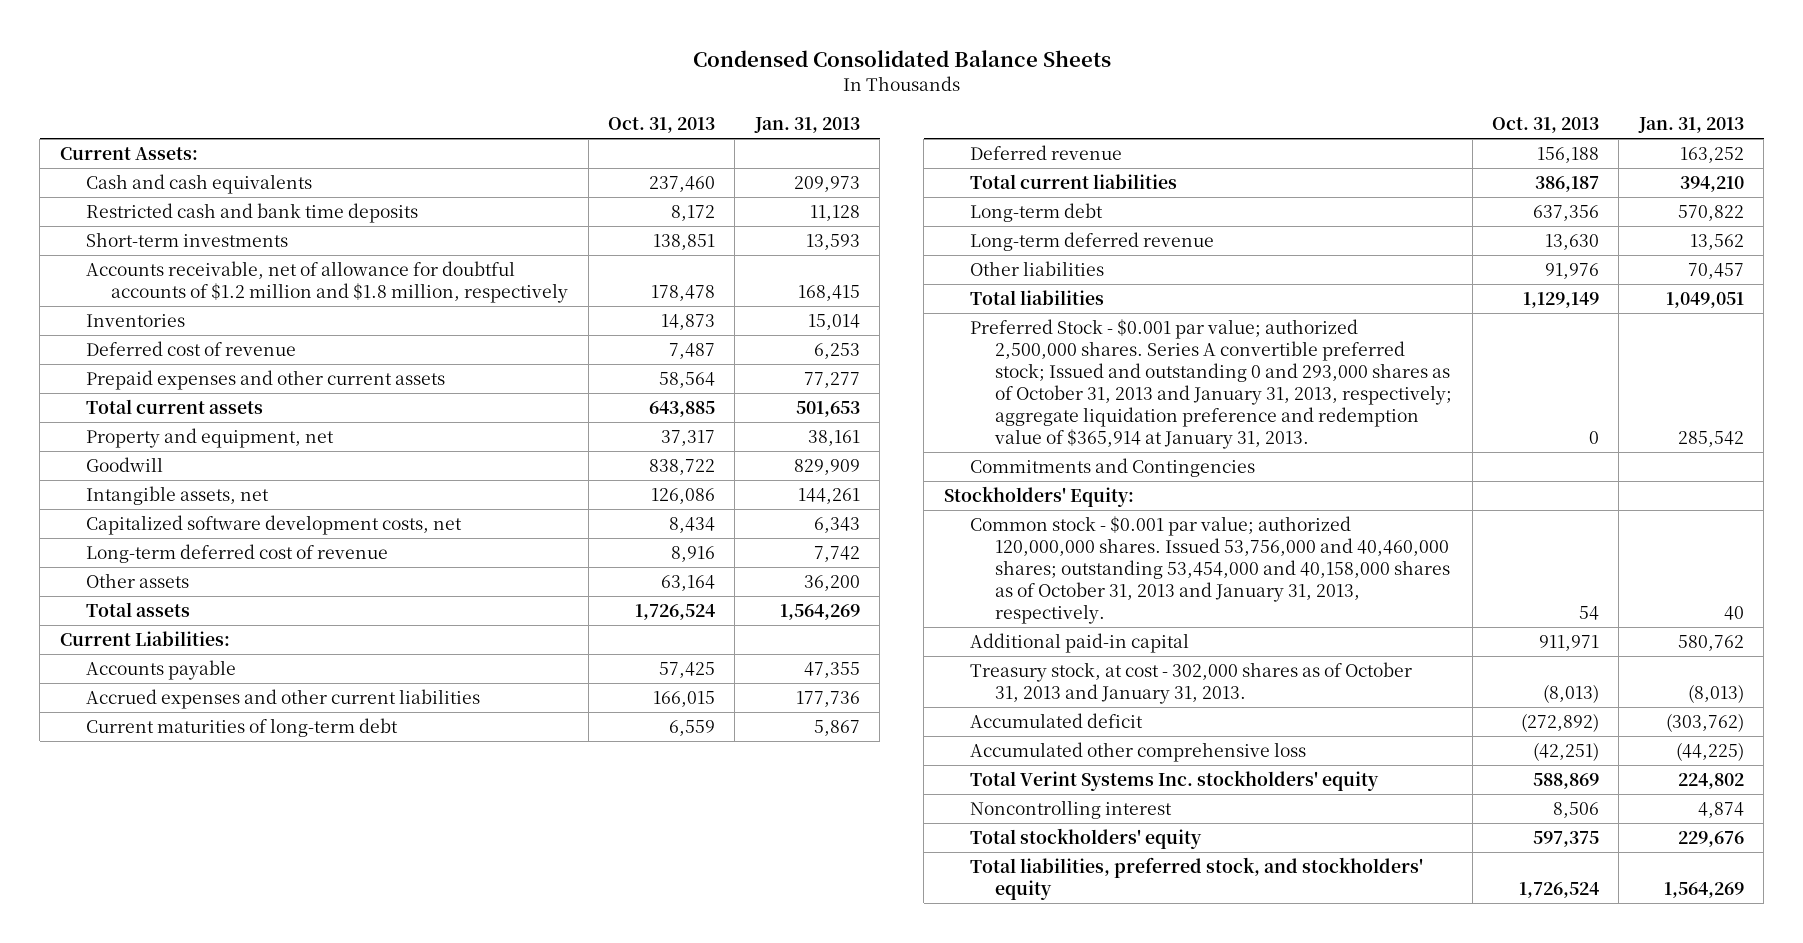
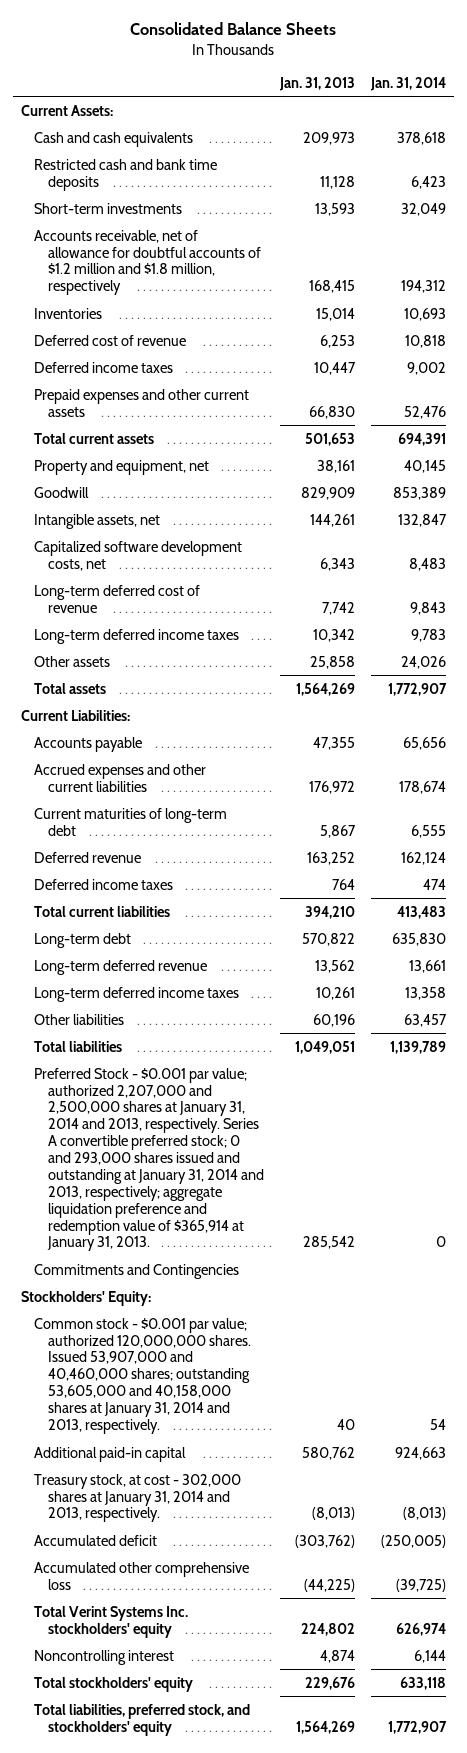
[692,50,1111,68] Condensed Consolidated Balance Sheets -> [130,22,337,36] Consolidated Balance Sheets
[608,117,716,134] Oct. 31, 2013 -> none
none -> [369,76,446,91] Jan. 31, 2014
none -> [34,361,174,373] Deferred income taxes
[803,372,860,389] 77,277 -> [308,405,355,419] 66,830
none -> [34,628,240,644] Long-term deferred income taxes
[803,575,860,592] 36,200 -> [309,655,355,669] 25,858
[795,691,860,708] 177,736 -> [308,780,355,794] 176,972
none -> [34,878,174,890] Deferred income taxes
none -> [34,986,240,1002] Long-term deferred income taxes
[1687,263,1744,280] 70,457 -> [312,1013,355,1027] 60,196
[969,319,1453,449] Preferred Stock - $0.001 par value; authorized 2,500,000 shares. Series A convertible preferred stock; Issued and outstanding 0 and 293,000 shares as of October 31, 2013 and January 31, 2013, respectively; aggregate liquidation preference and redemption value of $365,914 at January 31, 2013. -> [34,1067,264,1252] Preferred Stock - $0.001 par value; authorized 2,207,000 and 2,500,000 shares at January 31, 2014 and 2013, respectively. Series A convertible preferred stock; 0 and 293,000 shares issued and outstanding at January 31, 2014 and 2013, respectively; aggregate liquidation preference and redemption value of $365,914 at January 31, 2013.
[969,516,1451,624] Common stock - $0.001 par value; authorized 120,000,000 shares. Issued 53,756,000 and 40,460,000 shares; outstanding 53,454,000 and 40,158,000 shares as of October 31, 2013 and January 31, 2013, respectively. -> [34,1317,251,1434] Common stock - $0.001 par value; authorized 120,000,000 shares. Issued 53,907,000 and 40,460,000 shares; outstanding 53,605,000 and 40,158,000 shares at January 31, 2014 and 2013, respectively.
[969,662,1412,705] Treasury stock, at cost - 302,000 shares as of October 31, 2013 and January 31, 2013. -> [34,1473,242,1523] Treasury stock, at cost - 302,000 shares at January 31, 2014 and 2013, respectively.

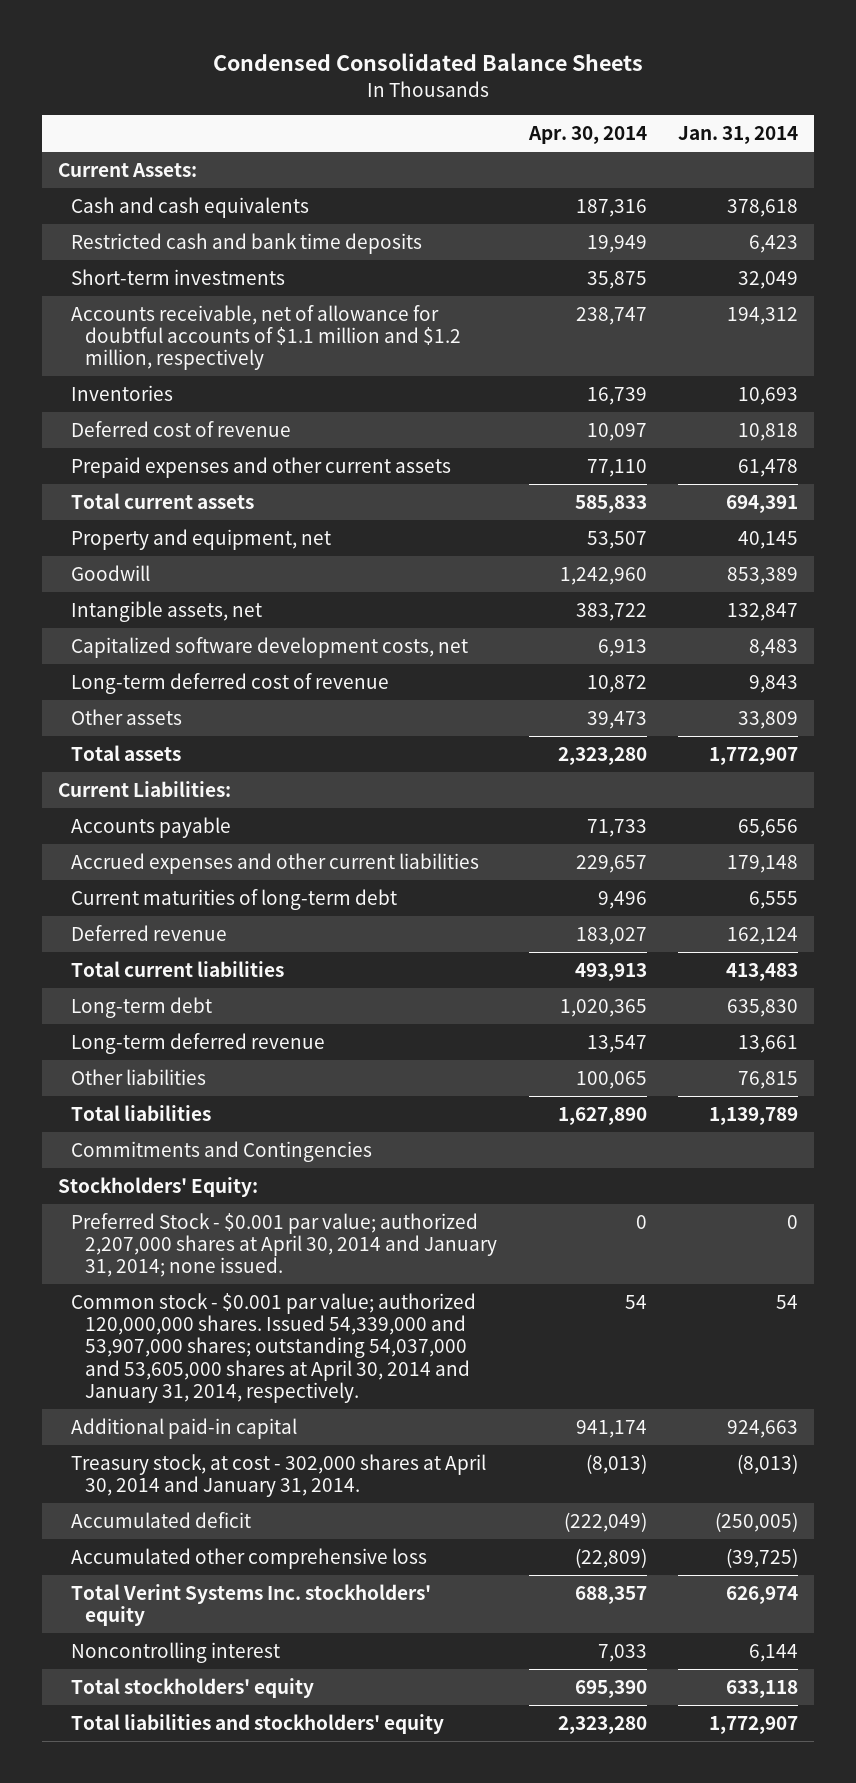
[130,22,337,36] Consolidated Balance Sheets -> [212,53,643,72] Condensed Consolidated Balance Sheets
[278,76,355,91] Jan. 31, 2013 -> none
none -> [527,126,647,145] Apr. 30, 2014
[34,229,261,296] Accounts receivable, net of allowance for doubtful accounts of $1.2 million and $1.8 million, respectively -> [71,304,461,371] Accounts receivable, net of allowance for doubtful accounts of $1.1 million and $1.2 million, respectively
[34,361,174,373] Deferred income taxes -> none
[403,405,446,419] 52,476 -> [738,458,799,477] 61,478
[34,628,240,644] Long-term deferred income taxes -> none
[400,655,446,669] 24,026 -> [738,710,799,729] 33,809
[398,780,446,794] 178,674 -> [727,854,799,873] 179,148
[34,878,174,890] Deferred income taxes -> none
[34,986,240,1002] Long-term deferred income taxes -> none
[403,1013,447,1027] 63,457 -> [738,1070,799,1089] 76,815
[34,1067,264,1252] Preferred Stock - $0.001 par value; authorized 2,207,000 and 2,500,000 shares at January 31, 2014 and 2013, respectively. Series A convertible preferred stock; 0 and 293,000 shares issued and outstanding at January 31, 2014 and 2013, respectively; aggregate liquidation preference and redemption value of $365,914 at January 31, 2013. -> none
none -> [71,1212,497,1278] Preferred Stock - $0.001 par value; authorized 2,207,000 shares at April 30, 2014 and January 31, 2014; none issued.
[34,1317,251,1434] Common stock - $0.001 par value; authorized 120,000,000 shares. Issued 53,907,000 and 40,460,000 shares; outstanding 53,605,000 and 40,158,000 shares at January 31, 2014 and 2013, respectively. -> [71,1292,477,1404] Common stock - $0.001 par value; authorized 120,000,000 shares. Issued 54,339,000 and 53,907,000 shares; outstanding 54,037,000 and 53,605,000 shares at April 30, 2014 and January 31, 2014, respectively.
[34,1473,242,1523] Treasury stock, at cost - 302,000 shares at January 31, 2014 and 2013, respectively. -> [71,1453,487,1498] Treasury stock, at cost - 302,000 shares at April 30, 2014 and January 31, 2014.
[34,1703,251,1736] Total liabilities, preferred stock, and stockholders' equity -> [71,1713,445,1734] Total liabilities and stockholders' equity

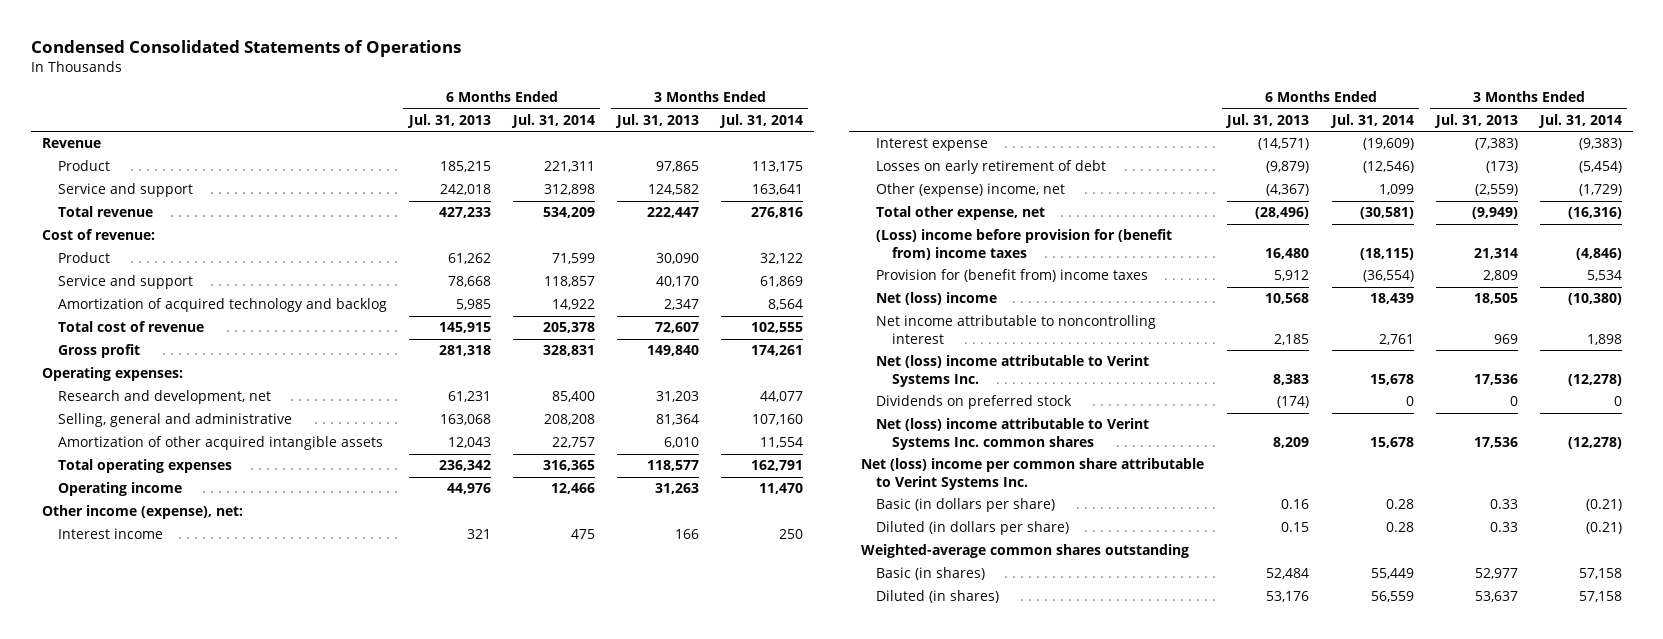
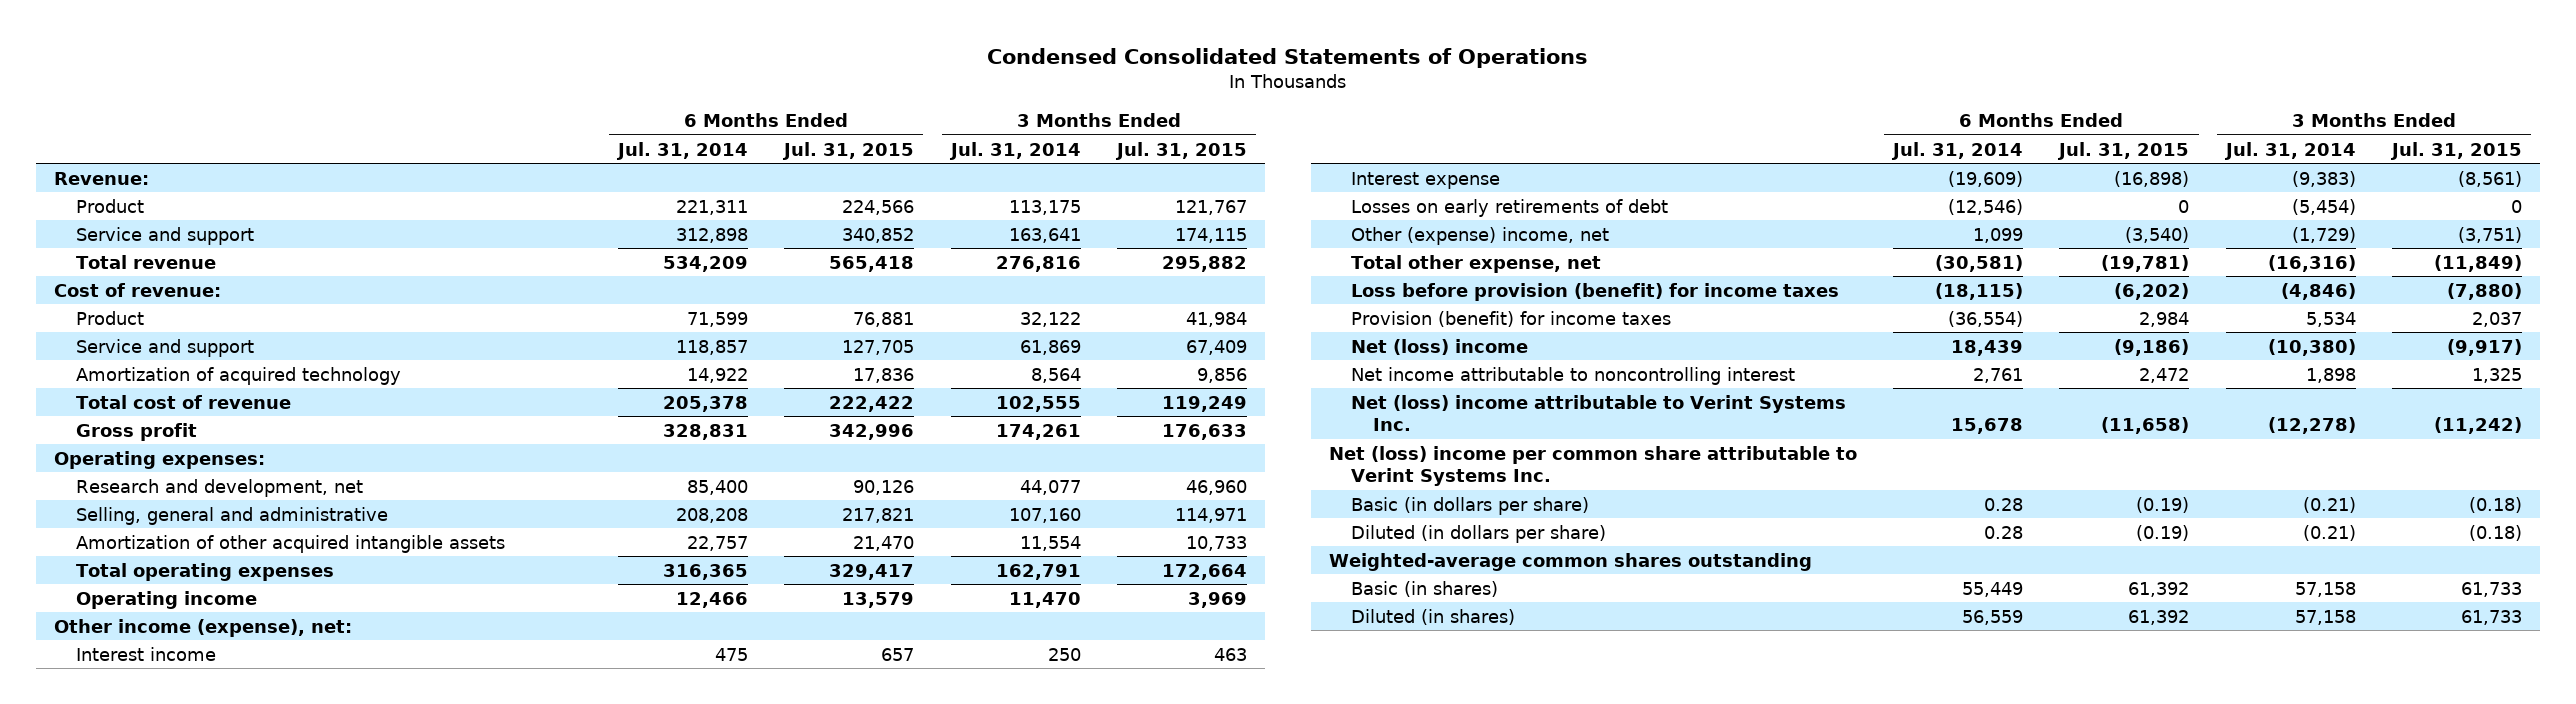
[406,114,491,129] Jul. 31, 2013 -> none
[614,114,699,129] Jul. 31, 2013 -> none
none -> [782,141,915,160] Jul. 31, 2015
none -> [1114,141,1247,160] Jul. 31, 2015
[41,138,101,149] Revenue -> [53,171,149,185] Revenue:
[57,298,387,313] Amortization of acquired technology and backlog -> [75,366,401,385] Amortization of acquired technology
[876,160,1107,175] Losses on early retirement of debt -> [1350,198,1668,217] Losses on early retirements of debt
[876,229,1173,261] (Loss) income before provision for (benefit from) income taxes -> [1350,282,1839,301] Loss before provision (benefit) for income taxes
[876,269,1149,283] Provision for (benefit from) income taxes -> [1350,310,1671,327] Provision (benefit) for income taxes
[876,395,1073,410] Dividends on preferred stock -> none
[876,418,1150,451] Net (loss) income attributable to Verint Systems Inc. common shares -> none

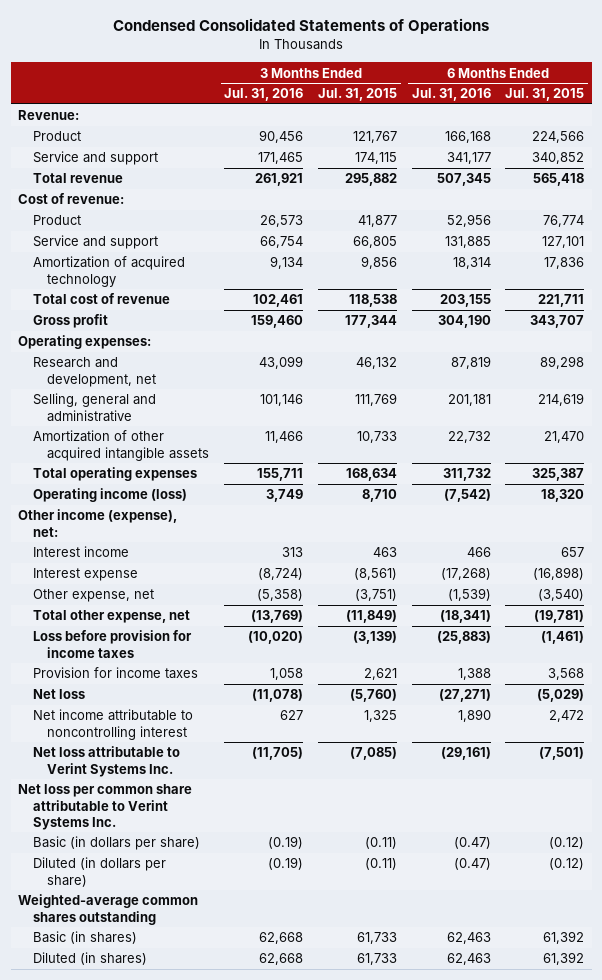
[615,141,748,160] Jul. 31, 2014 -> none
[948,141,1081,160] Jul. 31, 2014 -> none
none -> [224,88,304,102] Jul. 31, 2016
none -> [411,88,491,102] Jul. 31, 2016
[853,311,915,327] 76,881 -> [543,215,585,228] 76,774
[1185,311,1247,327] 41,984 -> [357,215,397,228] 41,877
[842,339,915,355] 127,705 -> [542,236,585,249] 127,101
[1185,339,1247,355] 67,409 -> [352,236,397,249] 66,805
[829,395,915,412] 222,422 -> [538,294,585,308] 221,711
[1161,395,1247,412] 119,249 -> [348,294,397,308] 118,538
[829,423,915,440] 342,996 -> [530,315,585,329] 343,707
[1161,423,1247,440] 176,633 -> [344,315,397,329] 177,344
[853,479,915,495] 90,126 -> [540,356,585,370] 89,298
[1185,479,1247,495] 46,960 -> [355,357,397,370] 46,132
[842,507,915,523] 217,821 -> [538,393,585,407] 214,619
[1174,507,1247,523] 114,971 -> [354,393,397,407] 111,769
[829,563,915,580] 329,417 -> [532,468,585,482] 325,387
[1161,563,1247,580] 172,664 -> [345,468,397,482] 168,634
[75,590,257,609] Operating income -> [32,488,187,503] Operating income (loss)
[842,591,915,608] 13,579 -> [541,489,585,503] 18,320
[1187,591,1247,608] 3,969 -> [361,489,397,503] 8,710
[1350,198,1668,217] Losses on early retirements of debt -> none
[1350,226,1609,245] Other (expense) income, net -> [32,589,154,603] Other expense, net
[1350,282,1839,301] Loss before provision (benefit) for income taxes -> [32,630,192,658] Loss before provision for income taxes
[2114,282,2190,300] (6,202) -> [541,631,585,645] (1,461)
[2447,282,2523,300] (7,880) -> [352,631,397,645] (3,139)
[1350,310,1671,327] Provision (benefit) for income taxes -> [32,667,198,680] Provision for income taxes
[2139,311,2190,327] 2,984 -> [548,668,585,681] 3,568
[2472,311,2523,327] 2,037 -> [363,668,397,681] 2,621
[1350,338,1528,355] Net (loss) income -> [32,689,85,700] Net loss
[2114,338,2190,356] (9,186) -> [537,689,585,703] (5,029)
[2447,338,2523,356] (9,917) -> [349,689,397,703] (5,760)
[1350,394,1846,432] Net (loss) income attributable to Verint Systems Inc. -> [32,746,180,777] Net loss attributable to Verint Systems Inc.
[2101,417,2190,435] (11,658) -> [539,747,585,761] (7,501)
[2434,417,2523,435] (11,242) -> [349,747,397,761] (7,085)
[1328,445,1857,487] Net (loss) income per common share attributable to Verint Systems Inc. -> [18,784,193,830] Net loss per common share attributable to Verint Systems Inc.
[2136,496,2190,513] (0.19) -> [549,837,585,850] (0.12)
[2469,496,2523,513] (0.18) -> [364,837,397,850] (0.11)
[2136,524,2190,541] (0.19) -> [549,858,585,871] (0.12)
[2469,524,2523,541] (0.18) -> [364,858,397,871] (0.11)

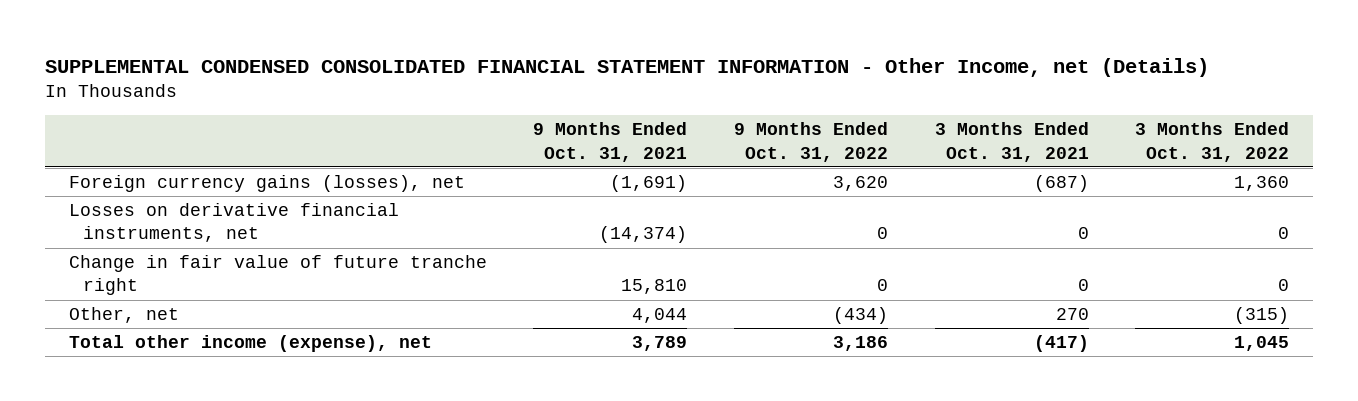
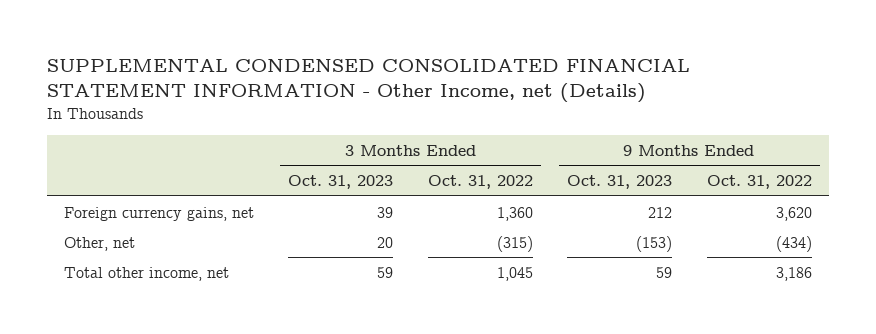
[533,122,688,162] 9 Months Ended Oct. 31, 2021 -> none
[934,122,1089,162] 3 Months Ended Oct. 31, 2021 -> none
none -> [288,175,394,190] Oct. 31, 2023
none -> [567,175,673,190] Oct. 31, 2023
[68,203,399,243] Losses on derivative financial instruments, net -> none
[68,255,487,296] Change in fair value of future tranche right -> none
[68,175,465,193] Foreign currency gains (losses), net -> [64,206,255,221] Foreign currency gains, net
[68,335,432,353] Total other income (expense), net -> [64,266,230,281] Total other income, net

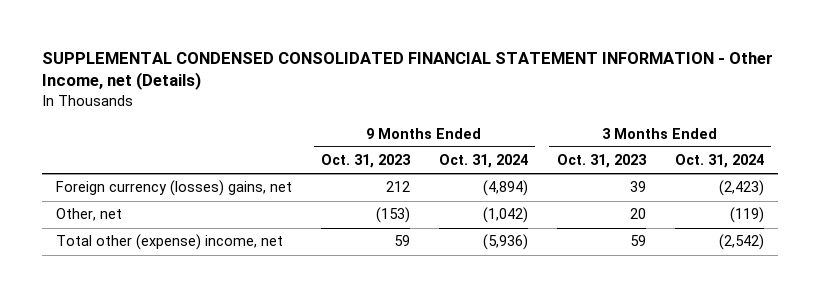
[427,175,533,190] Oct. 31, 2022 -> none
[706,175,812,190] Oct. 31, 2022 -> none
none -> [438,154,528,169] Oct. 31, 2024
none -> [674,154,764,169] Oct. 31, 2024
[64,206,255,221] Foreign currency gains, net -> [56,180,293,197] Foreign currency (losses) gains, net
[64,266,230,281] Total other income, net -> [56,234,284,251] Total other (expense) income, net

